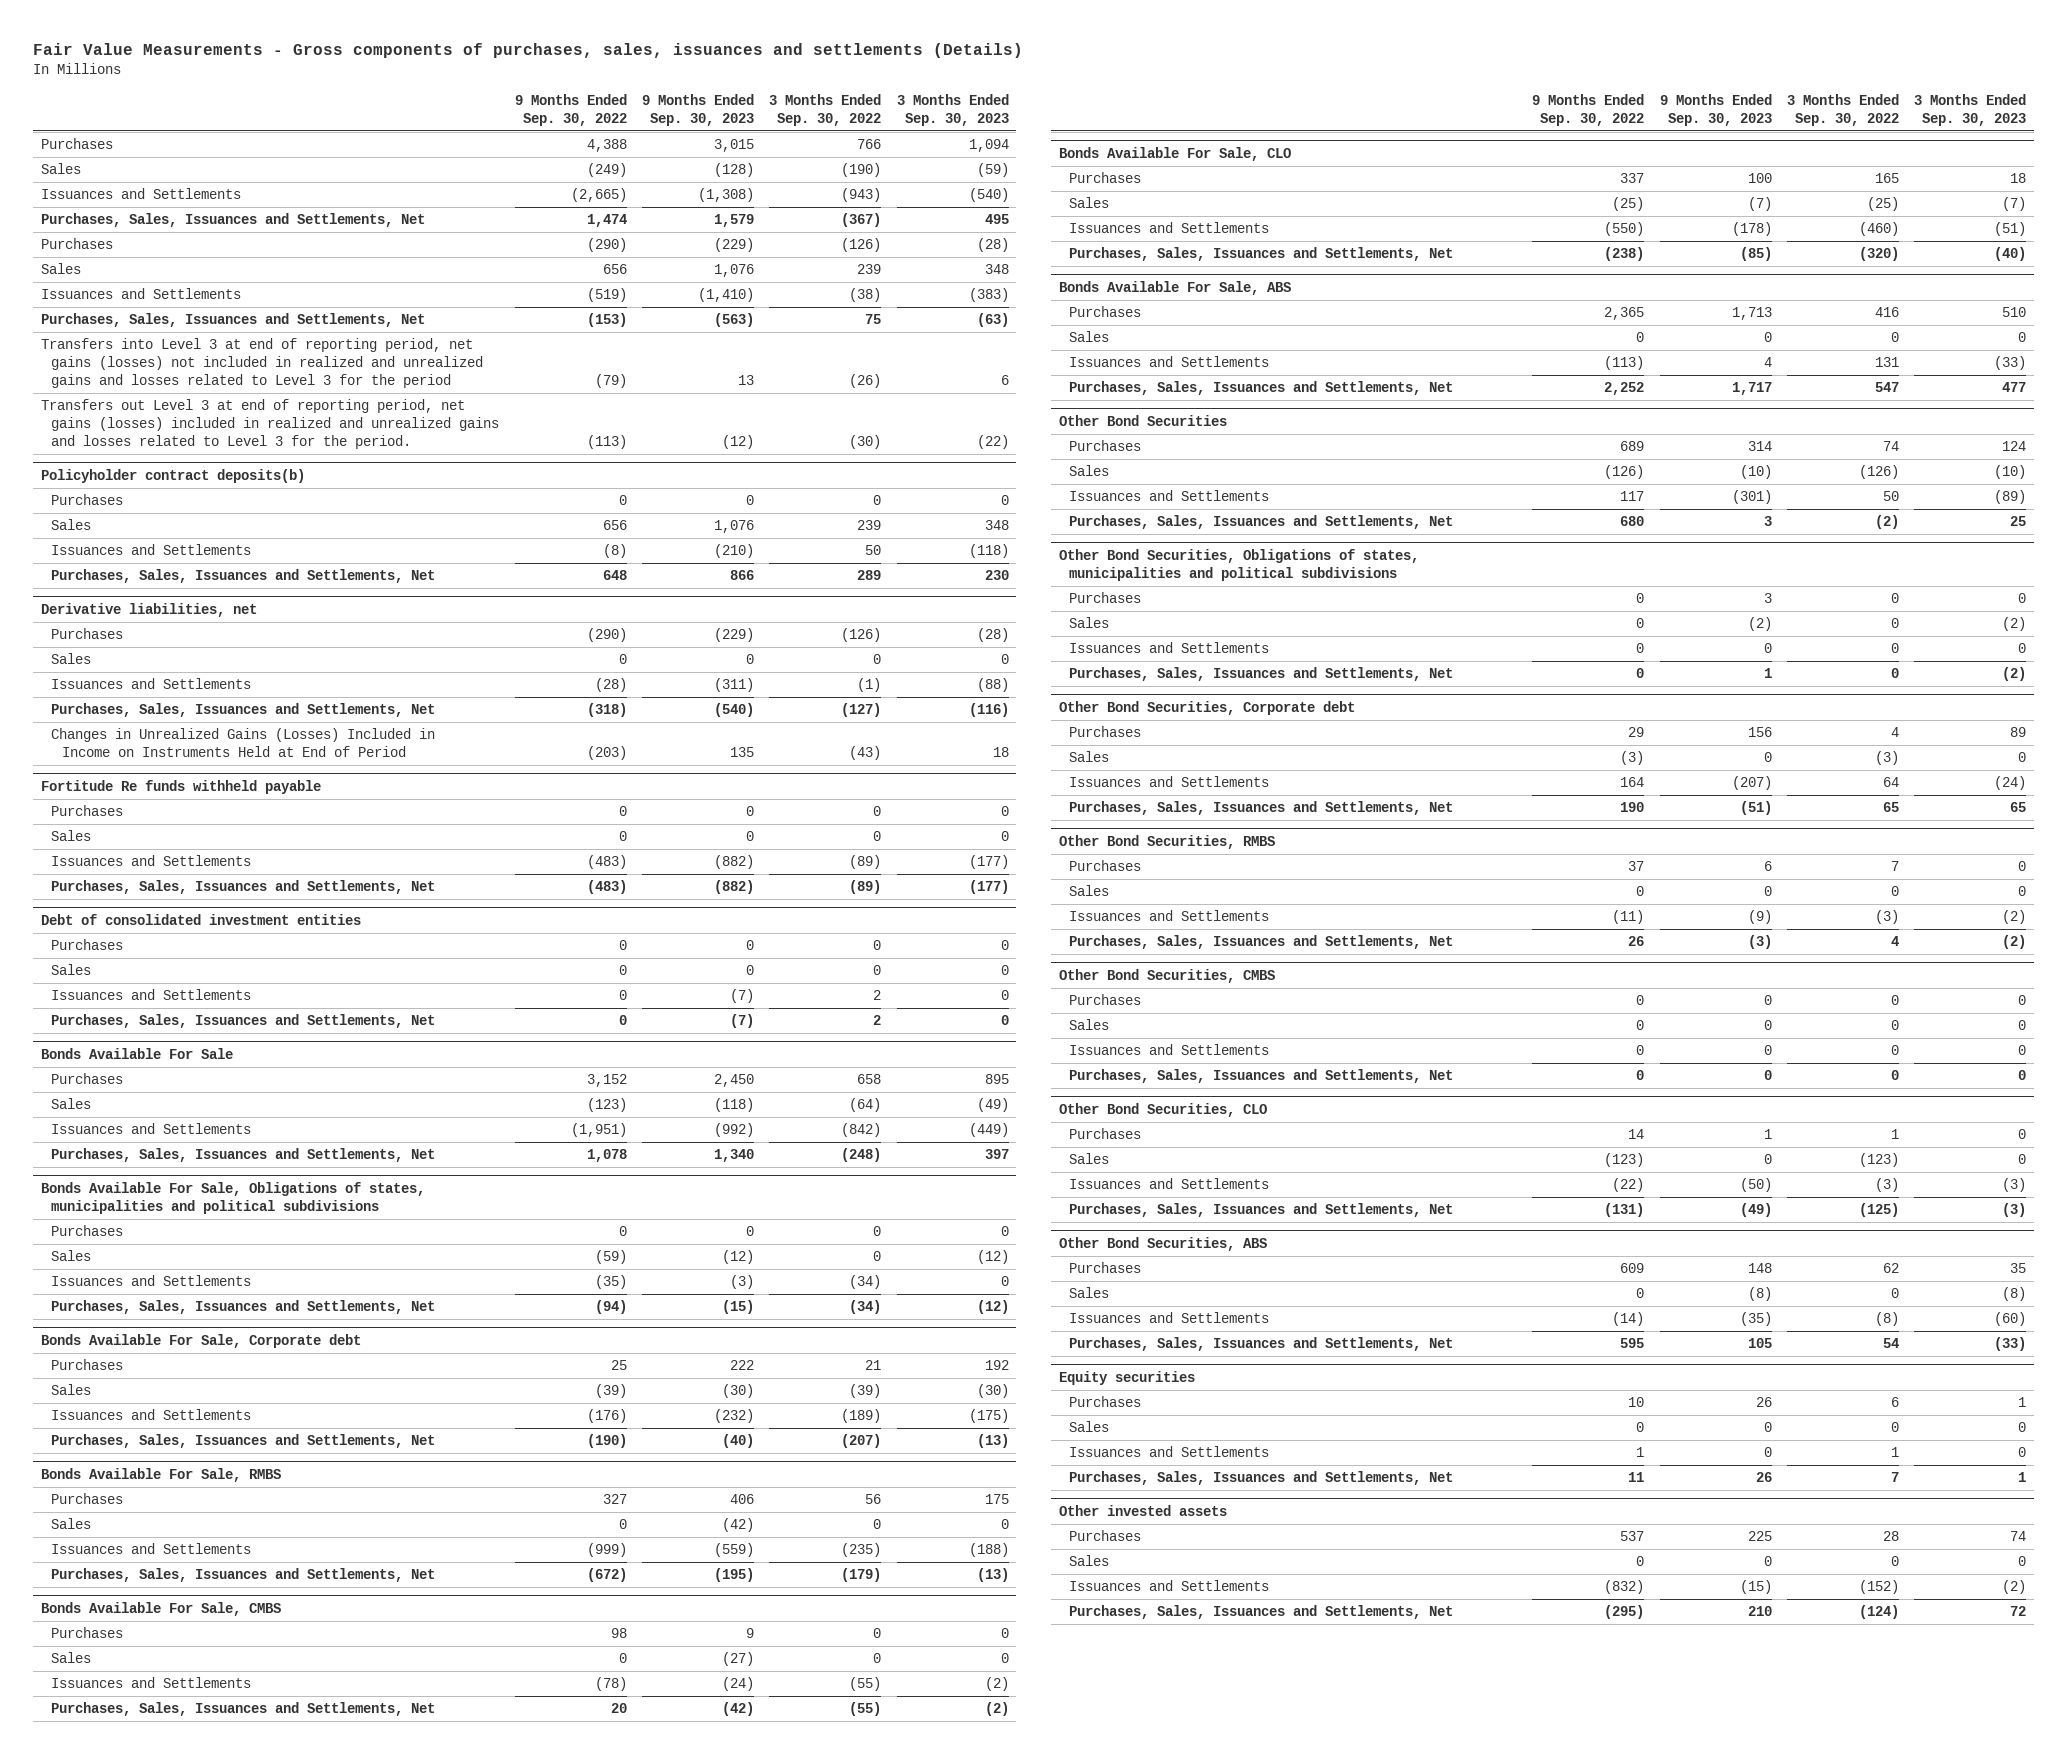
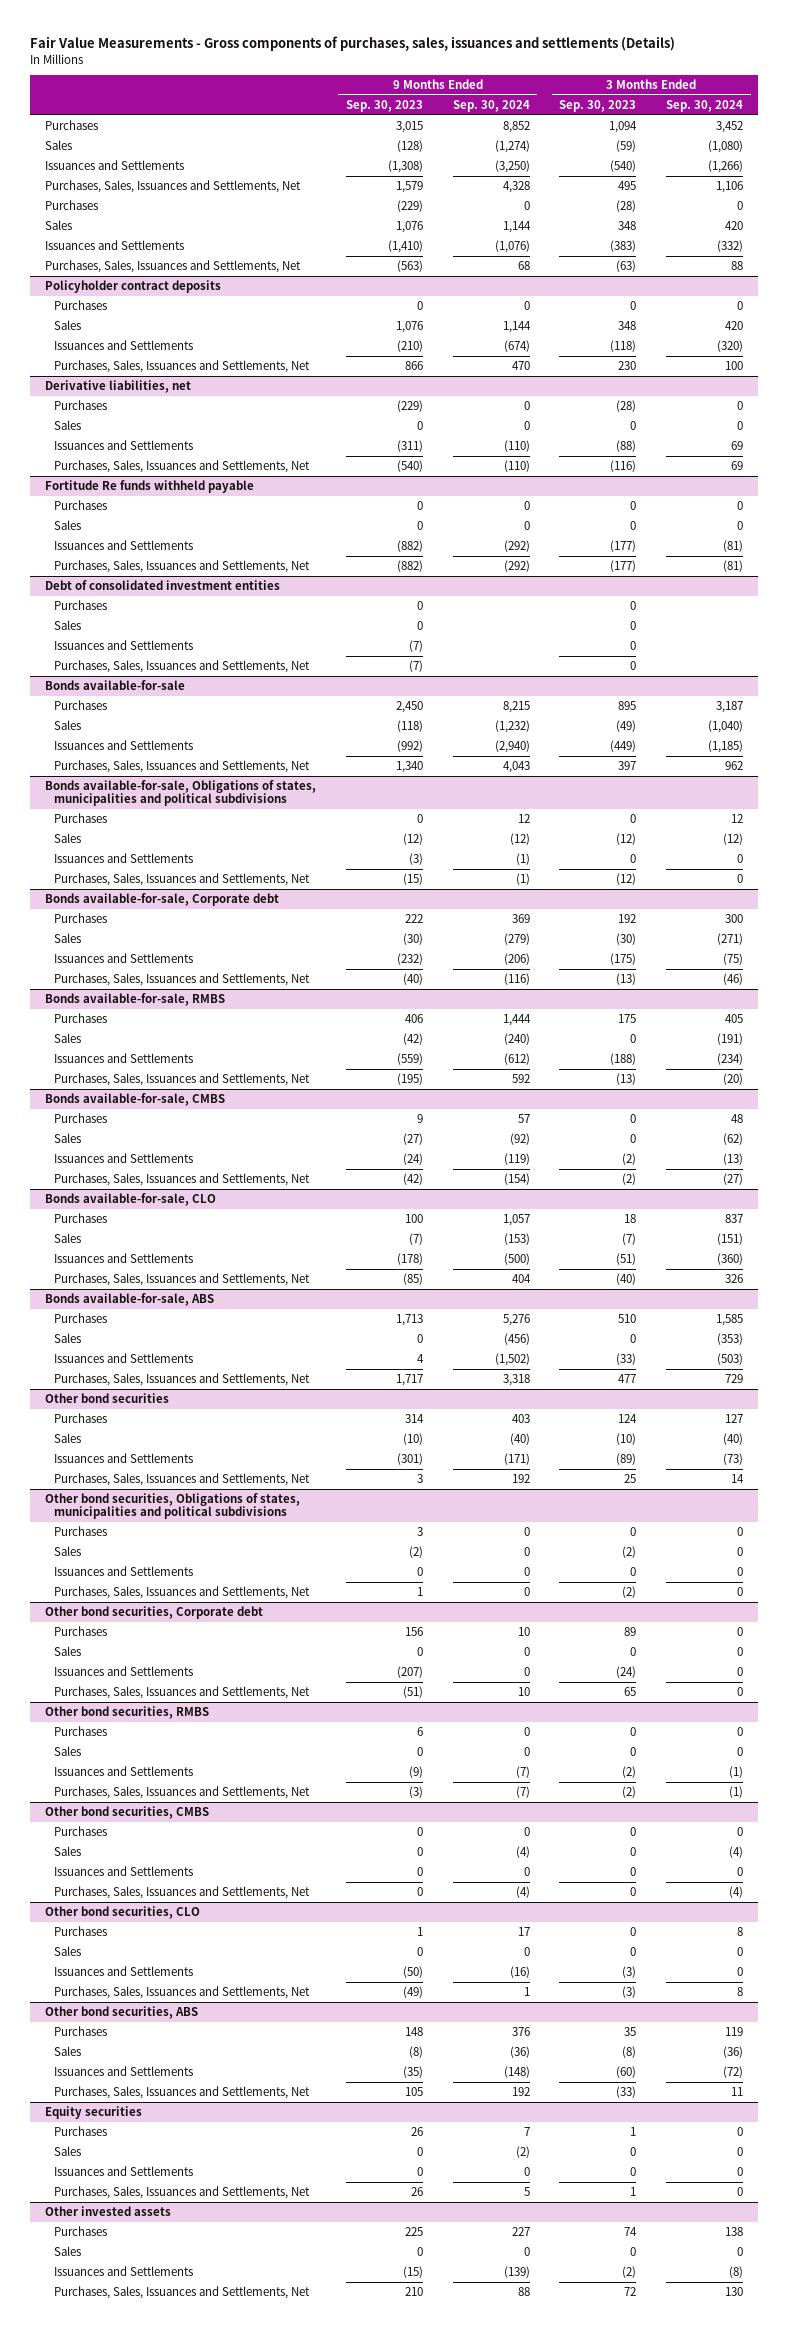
[514,93,627,126] 9 Months Ended Sep. 30, 2022 -> none
[769,93,882,126] 3 Months Ended Sep. 30, 2022 -> none
none -> [452,99,530,112] Sep. 30, 2024
none -> [666,99,744,112] Sep. 30, 2024
[41,338,484,389] Transfers into Level 3 at end of reporting period, net gains (losses) not included in realized and unrealized gains and losses related to Level 3 for the period -> none
[41,399,500,450] Transfers out Level 3 at end of reporting period, net gains (losses) included in realized and unrealized gains and losses related to Level 3 for the period. -> none
[41,469,306,484] Policyholder contract deposits(b) -> [45,280,222,294] Policyholder contract deposits
[51,728,436,758] Changes in Unrealized Gains (Losses) Included in Income on Instruments Held at End of Period -> none
[41,1048,234,1060] Bonds Available For Sale -> [45,680,186,691] Bonds available-for-sale
[41,1182,426,1215] Bonds Available For Sale, Obligations of states, municipalities and political subdivisions -> [45,780,317,807] Bonds available-for-sale, Obligations of states, municipalities and political subdivisions
[41,1334,362,1349] Bonds Available For Sale, Corporate debt -> [45,893,280,907] Bonds available-for-sale, Corporate debt
[41,1468,282,1483] Bonds Available For Sale, RMBS -> [45,993,226,1007] Bonds available-for-sale, RMBS
[41,1602,282,1617] Bonds Available For Sale, CMBS -> [45,1093,226,1107] Bonds available-for-sale, CMBS
[1058,147,1291,162] Bonds Available For Sale, CLO -> [45,1193,217,1207] Bonds available-for-sale, CLO
[1058,281,1291,296] Bonds Available For Sale, ABS -> [45,1293,215,1307] Bonds available-for-sale, ABS
[1058,415,1227,427] Other Bond Securities -> [45,1393,170,1404] Other bond securities
[1058,549,1419,582] Other Bond Securities, Obligations of states, municipalities and political subdivisions -> [45,1493,301,1520] Other bond securities, Obligations of states, municipalities and political subdivisions
[1058,701,1355,716] Other Bond Securities, Corporate debt -> [45,1606,264,1620] Other bond securities, Corporate debt
[1058,835,1275,850] Other Bond Securities, RMBS -> [45,1706,210,1720] Other bond securities, RMBS
[1058,969,1275,984] Other Bond Securities, CMBS -> [45,1806,210,1820] Other bond securities, CMBS
[1058,1103,1267,1118] Other Bond Securities, CLO -> [45,1906,201,1920] Other bond securities, CLO
[1058,1237,1267,1252] Other Bond Securities, ABS -> [45,2006,199,2020] Other bond securities, ABS

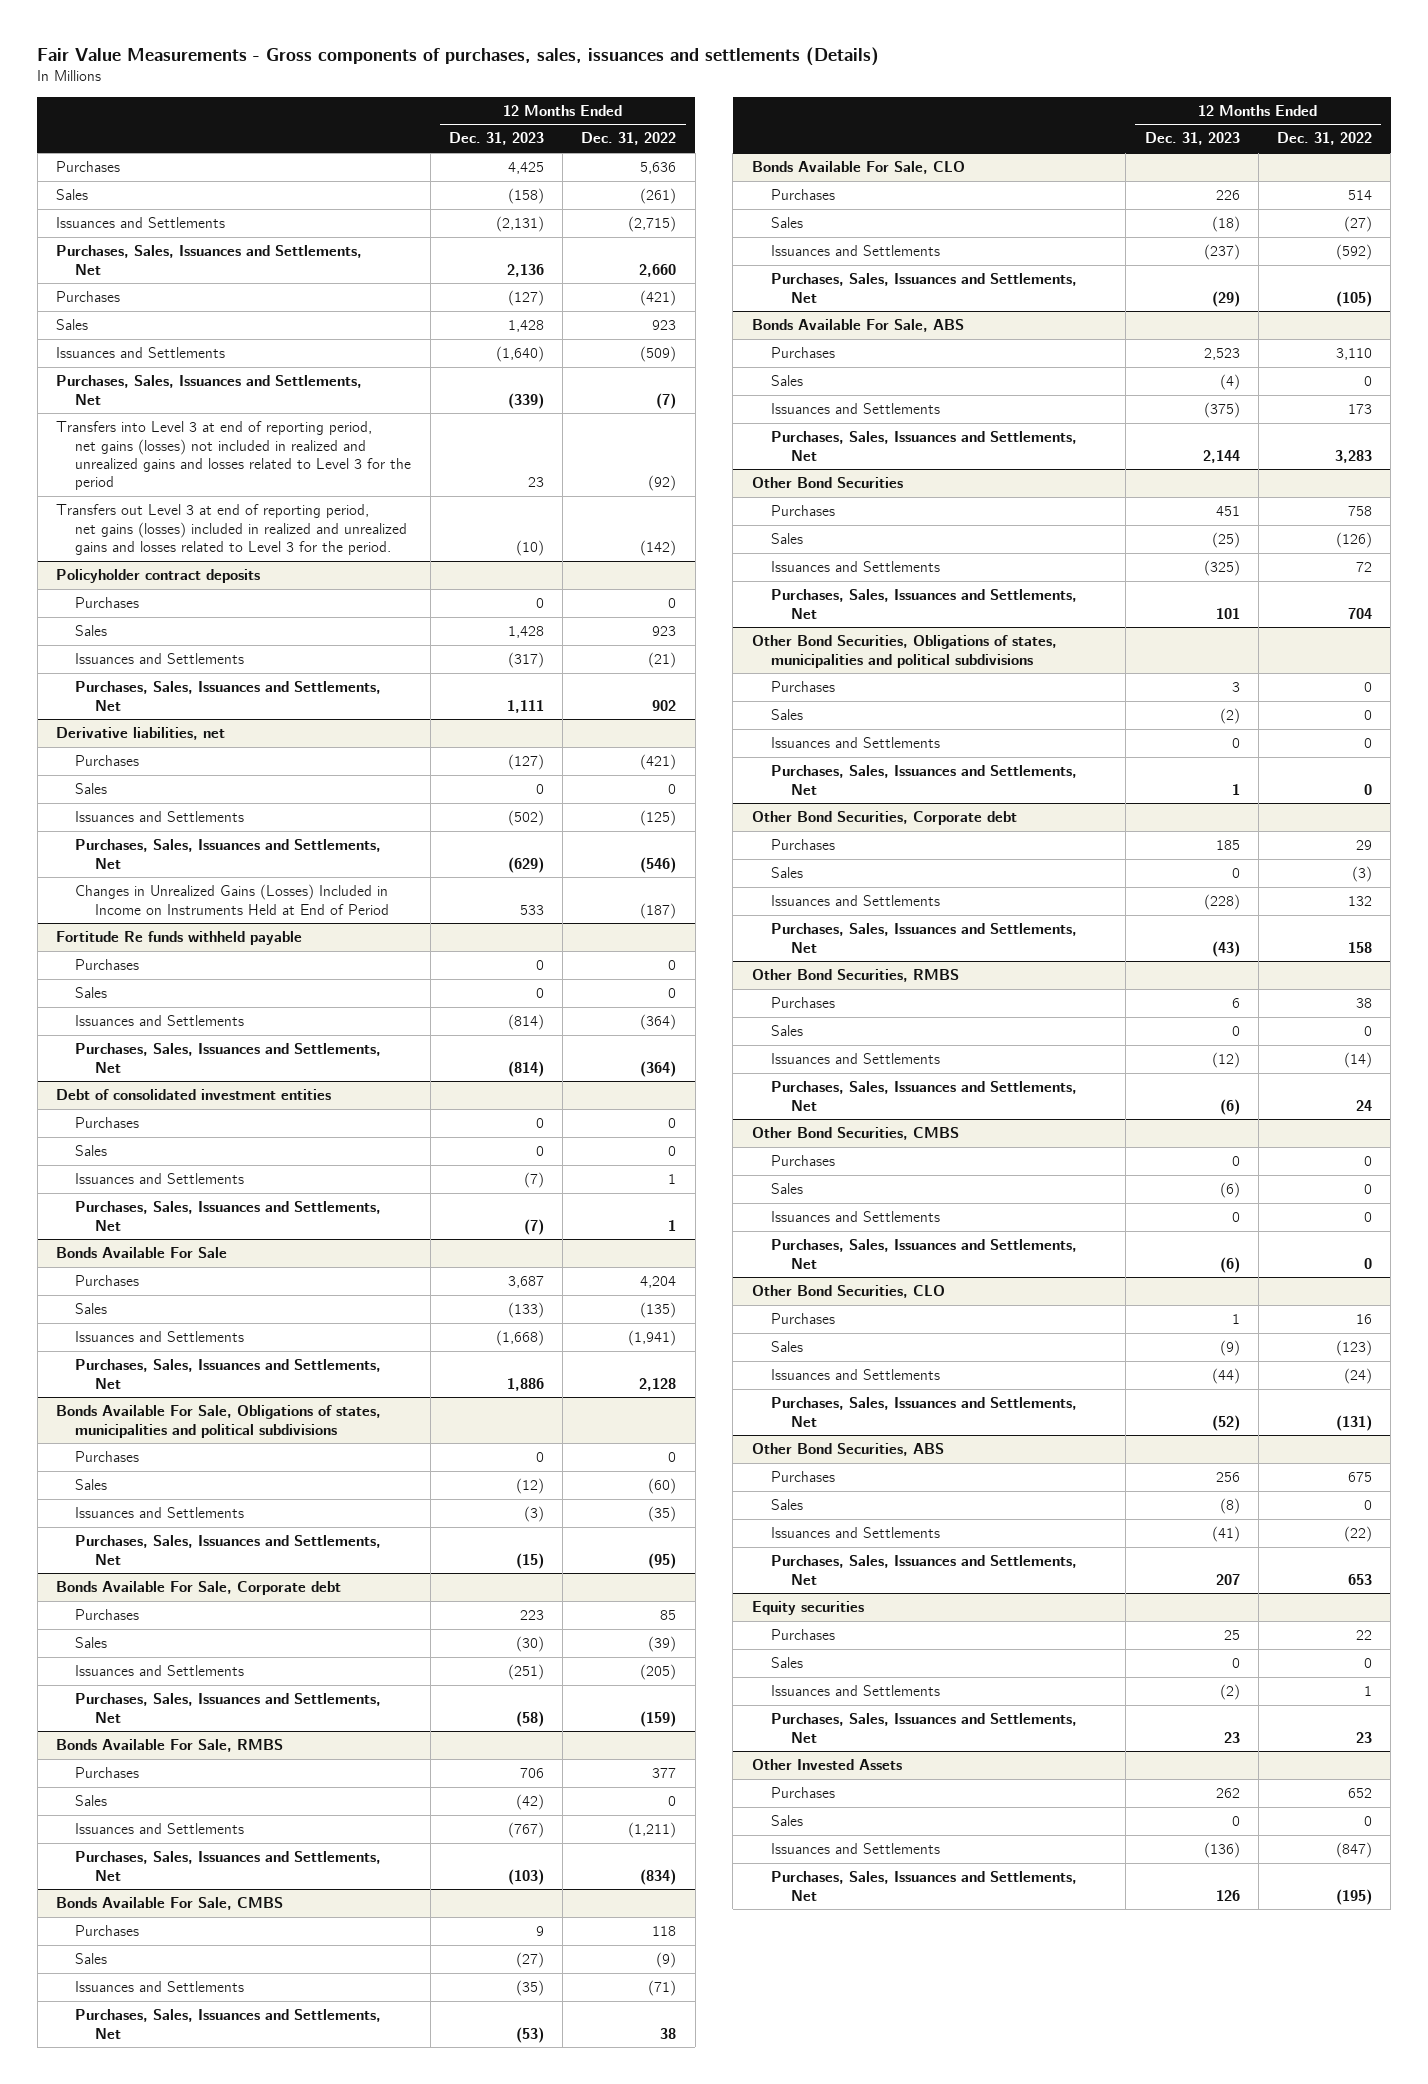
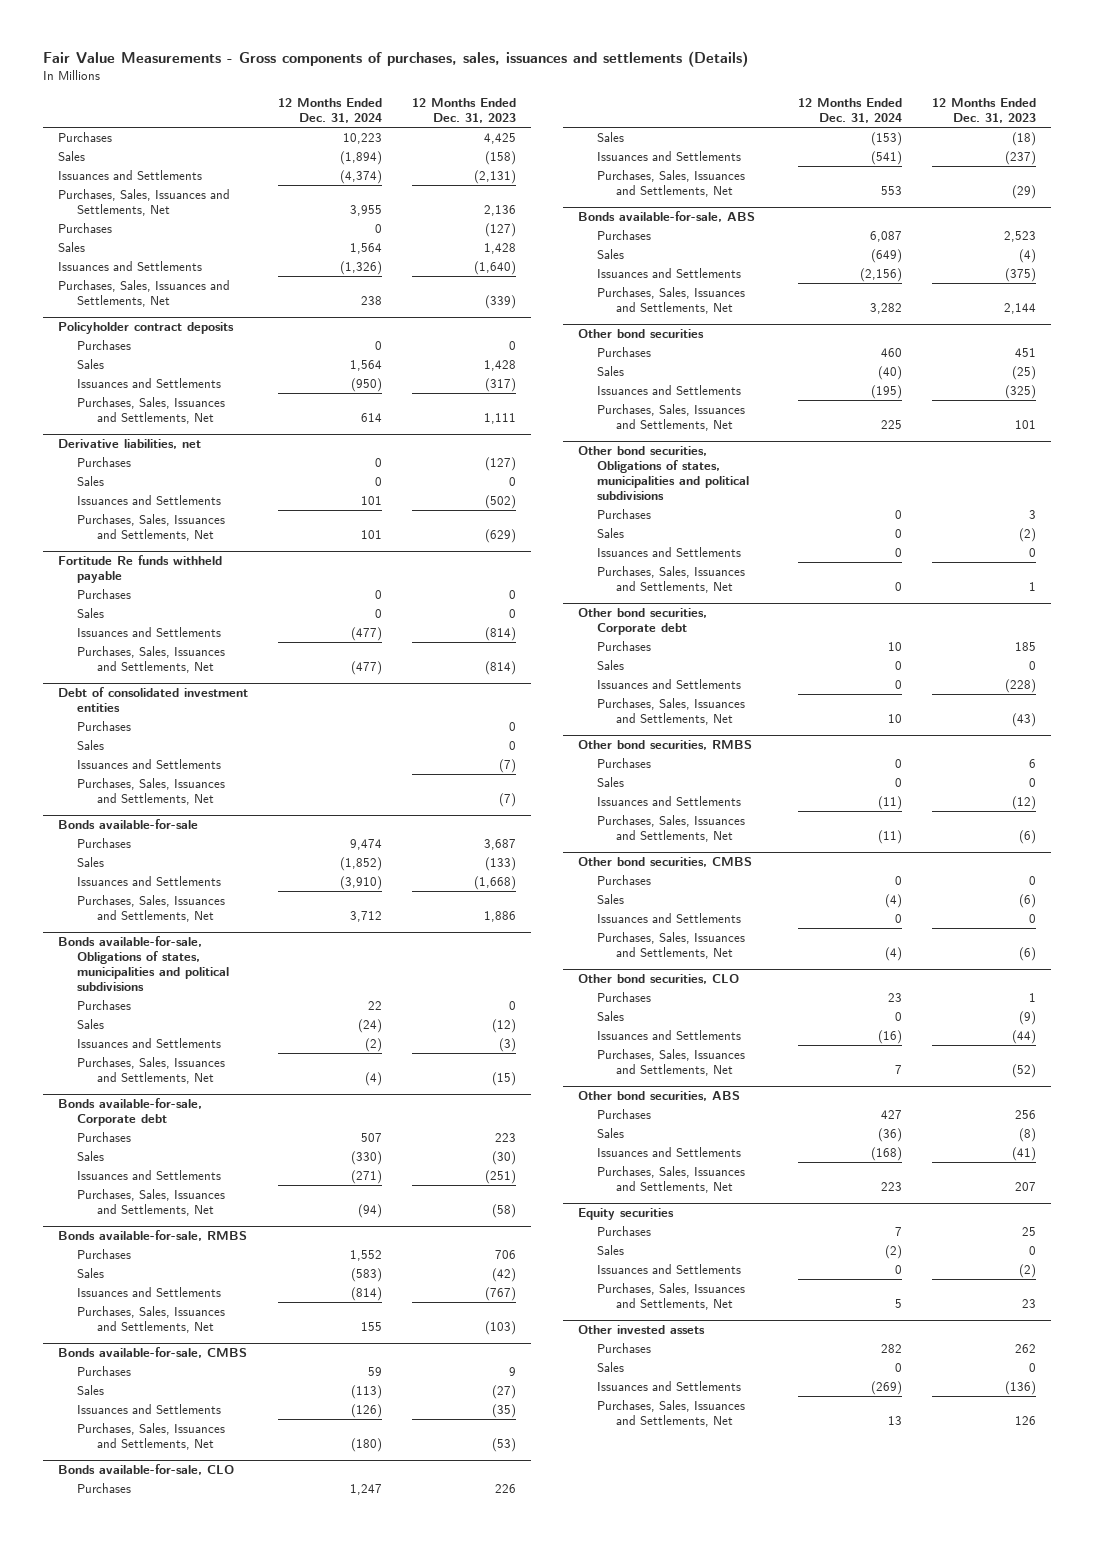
[581,132,677,146] Dec. 31, 2022 -> none
none -> [278,98,383,124] 12 Months Ended Dec. 31, 2024
[56,421,412,491] Transfers into Level 3 at end of reporting period, net gains (losses) not included in realized and unrealized gains and losses related to Level 3 for the period -> none
[56,504,408,555] Transfers out Level 3 at end of reporting period, net gains (losses) included in realized and unrealized gains and losses related to Level 3 for the period. -> none
[75,884,389,915] Changes in Unrealized Gains (Losses) Included in Income on Instruments Held at End of Period -> none
[56,1247,228,1259] Bonds Available For Sale -> [58,819,199,830] Bonds available-for-sale
[56,1405,382,1438] Bonds Available For Sale, Obligations of states, municipalities and political subdivisions -> [58,936,230,992] Bonds available-for-sale, Obligations of states, municipalities and political subdivisions
[56,1581,342,1596] Bonds Available For Sale, Corporate debt -> [58,1098,203,1127] Bonds available-for-sale, Corporate debt
[56,1739,284,1753] Bonds Available For Sale, RMBS -> [58,1230,248,1242] Bonds available-for-sale, RMBS
[56,1897,284,1911] Bonds Available For Sale, CMBS -> [58,1347,248,1359] Bonds available-for-sale, CMBS
[751,161,965,175] Bonds Available For Sale, CLO -> [58,1464,235,1476] Bonds available-for-sale, CLO
[751,319,964,333] Bonds Available For Sale, ABS -> [577,211,755,223] Bonds available-for-sale, ABS
[751,477,903,489] Other Bond Securities -> [577,329,704,339] Other bond securities
[751,635,1057,668] Other Bond Securities, Obligations of states, municipalities and political subdivisions -> [577,446,750,501] Other bond securities, Obligations of states, municipalities and political subdivisions
[751,811,1017,826] Other Bond Securities, Corporate debt -> [577,608,707,636] Other bond securities, Corporate debt
[751,969,959,983] Other Bond Securities, RMBS -> [577,740,752,751] Other bond securities, RMBS
[751,1127,959,1141] Other Bond Securities, CMBS -> [577,857,752,868] Other bond securities, CMBS
[751,1285,945,1299] Other Bond Securities, CLO -> [577,974,739,985] Other bond securities, CLO
[751,1443,944,1457] Other Bond Securities, ABS -> [577,1091,740,1102] Other bond securities, ABS
[751,1759,902,1771] Other Invested Assets -> [577,1325,705,1335] Other invested assets

